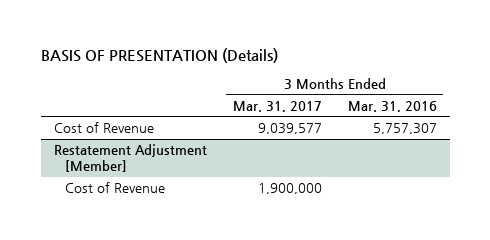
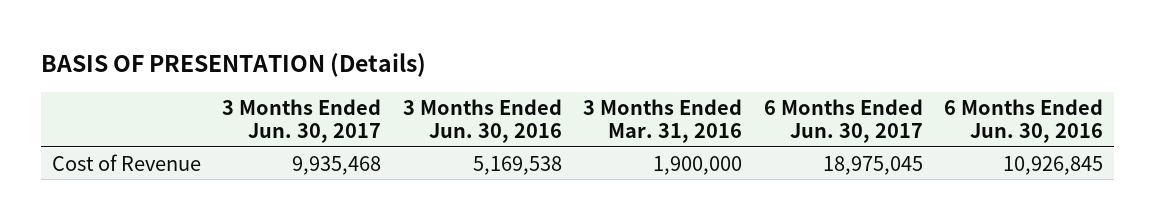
[232,100,322,112] Mar. 31, 2017 -> none
none -> [222,98,382,144] 3 Months Ended Jun. 30, 2017
none -> [402,98,562,144] 3 Months Ended Jun. 30, 2016
none -> [763,98,923,144] 6 Months Ended Jun. 30, 2017
none -> [944,98,1104,144] 6 Months Ended Jun. 30, 2016
[53,144,207,172] Restatement Adjustment [Member] -> none
[65,182,166,194] Cost of Revenue -> none
[372,123,437,135] 5,757,307 -> [653,155,743,175] 1,900,000

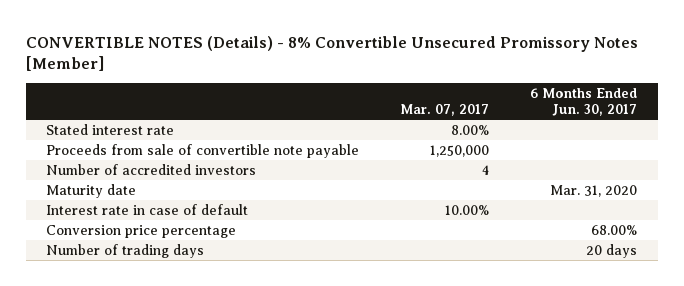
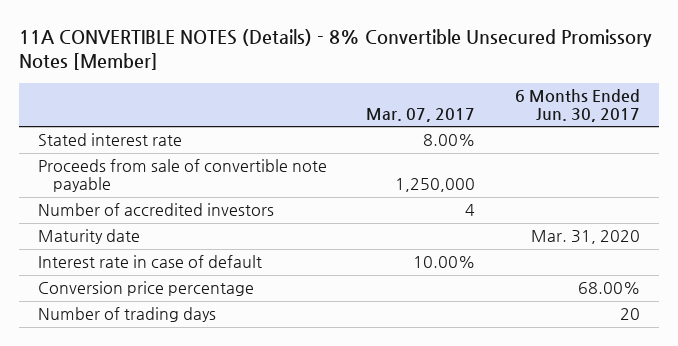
[25,35,638,72] CONVERTIBLE NOTES (Details) - 8% Convertible Unsecured Promissory Notes [Member] -> [18,28,652,70] 11A CONVERTIBLE NOTES (Details) - 8% Convertible Unsecured Promissory Notes [Member]
[586,243,638,258] 20 days -> [619,308,640,321] 20

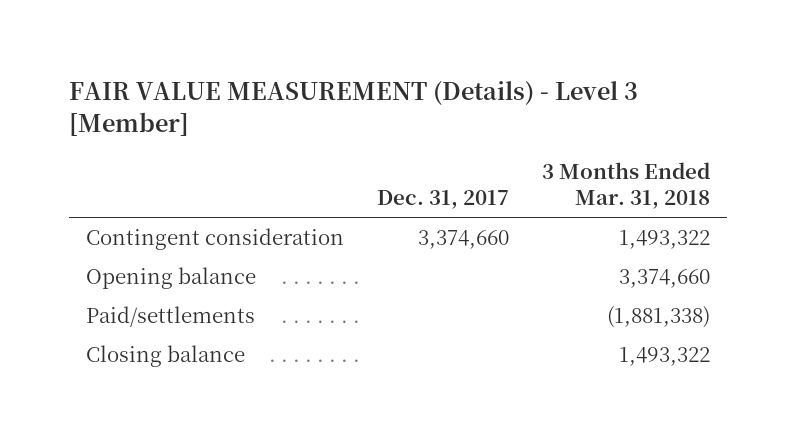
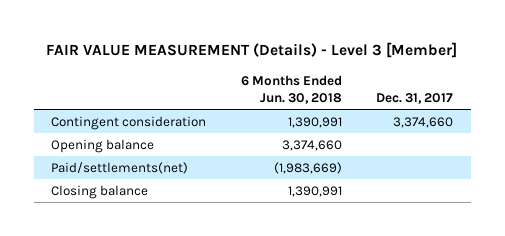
[542,162,711,209] 3 Months Ended Mar. 31, 2018 -> none
none -> [240,74,342,104] 6 Months Ended Jun. 30, 2018
[85,305,255,327] Paid/settlements -> [51,161,189,174] Paid/settlements(net)

